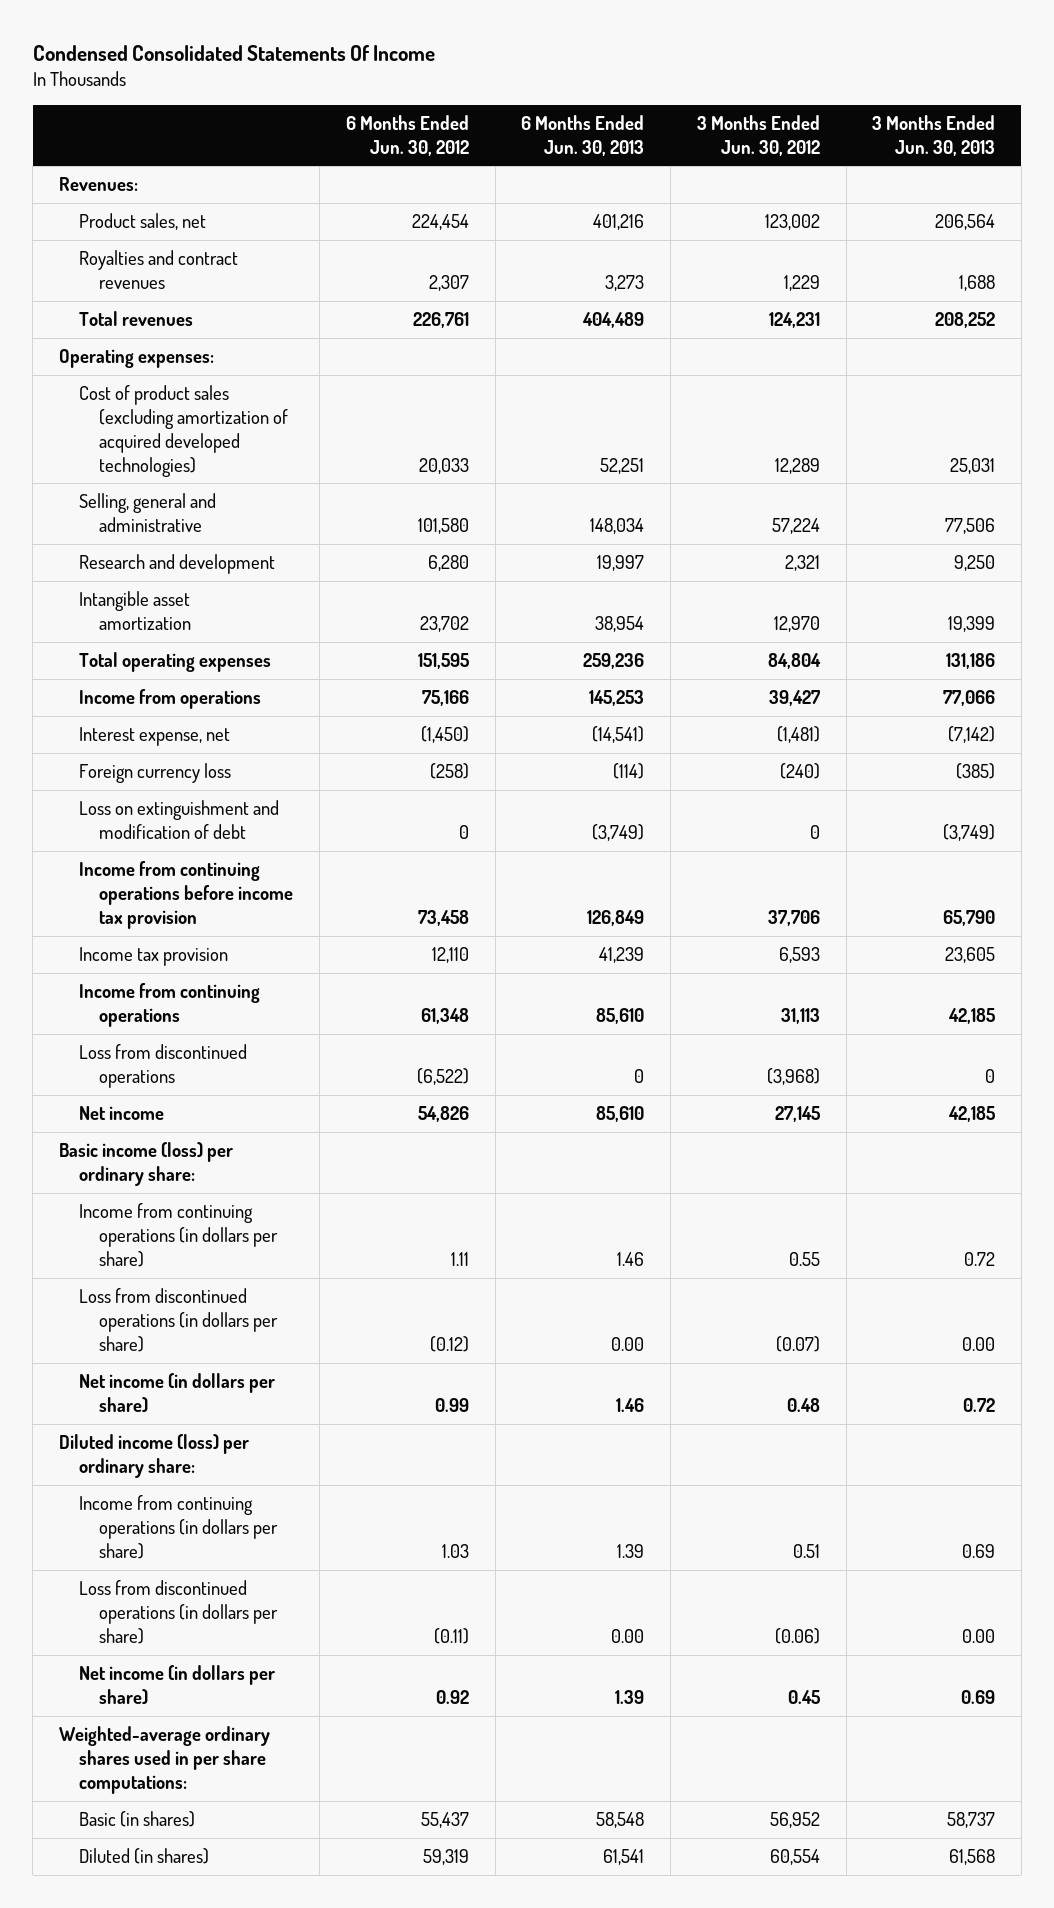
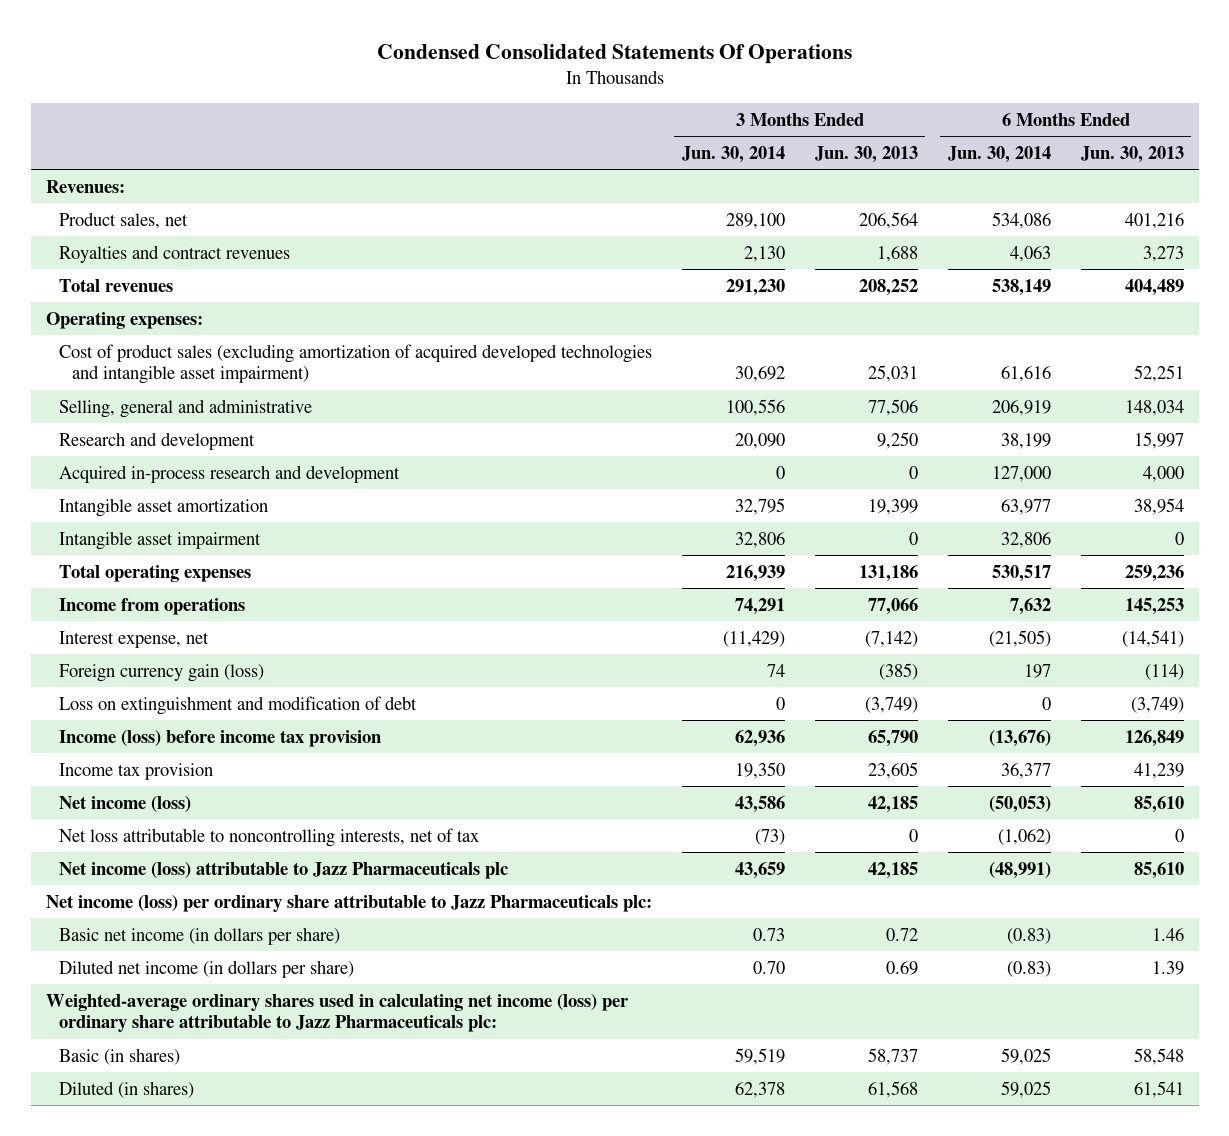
[32,45,435,62] Condensed Consolidated Statements Of Income -> [376,44,852,65] Condensed Consolidated Statements Of Operations
[345,114,469,156] 6 Months Ended Jun. 30, 2012 -> none
[696,114,820,156] 3 Months Ended Jun. 30, 2012 -> none
none -> [681,145,785,163] Jun. 30, 2014
none -> [947,145,1051,163] Jun. 30, 2014
[79,385,289,477] Cost of product sales (excluding amortization of acquired developed technologies) -> [58,343,652,385] Cost of product sales (excluding amortization of acquired developed technologies and intangible asset impairment)
[597,555,645,572] 19,997 -> [1133,431,1184,449] 15,997
none -> [58,464,400,483] Acquired in-process research and development
none -> [58,530,261,550] Intangible asset impairment
[79,763,232,784] Foreign currency loss -> [58,663,264,682] Foreign currency gain (loss)
[79,861,294,929] Income from continuing operations before income tax provision -> [58,729,381,747] Income (loss) before income tax provision
[79,1044,248,1089] Loss from discontinued operations -> none
[58,1142,233,1187] Basic income (loss) per ordinary share: -> none
[79,1203,279,1267] Income from continuing operations (in dollars per share) -> none
[79,1288,279,1352] Loss from discontinued operations (in dollars per share) -> none
[58,1434,249,1479] Diluted income (loss) per ordinary share: -> none
[79,1495,279,1559] Income from continuing operations (in dollars per share) -> none
[79,1580,279,1644] Loss from discontinued operations (in dollars per share) -> none
[79,983,261,1028] Income from continuing operations -> [58,795,191,812] Net income (loss)
none -> [58,827,479,847] Net loss attributable to noncontrolling interests, net of tax
[79,1106,165,1121] Net income -> [58,861,508,879] Net income (loss) attributable to Jazz Pharmaceuticals plc
none -> [45,894,652,912] Net income (loss) per ordinary share attributable to Jazz Pharmaceuticals plc:
[79,1373,276,1414] Net income (in dollars per share) -> [58,926,340,945] Basic net income (in dollars per share)
[79,1665,276,1706] Net income (in dollars per share) -> [58,959,354,978] Diluted net income (in dollars per share)
[58,1726,270,1794] Weighted-average ordinary shares used in per share computations: -> [45,993,629,1033] Weighted-average ordinary shares used in calculating net income (loss) per ordinary share attributable to Jazz Pharmaceuticals plc:

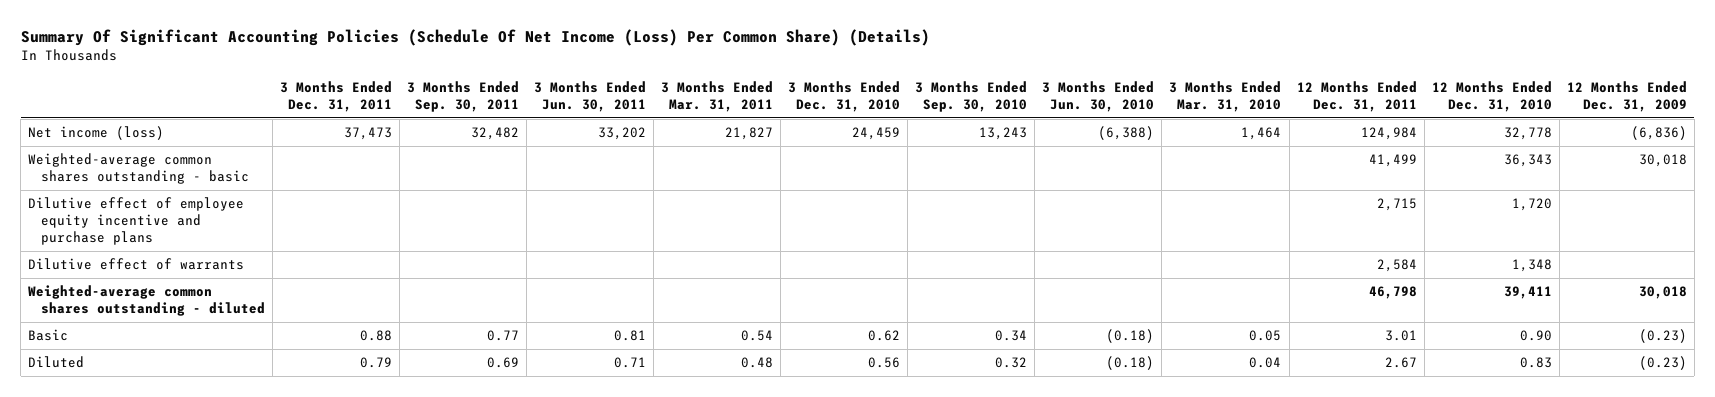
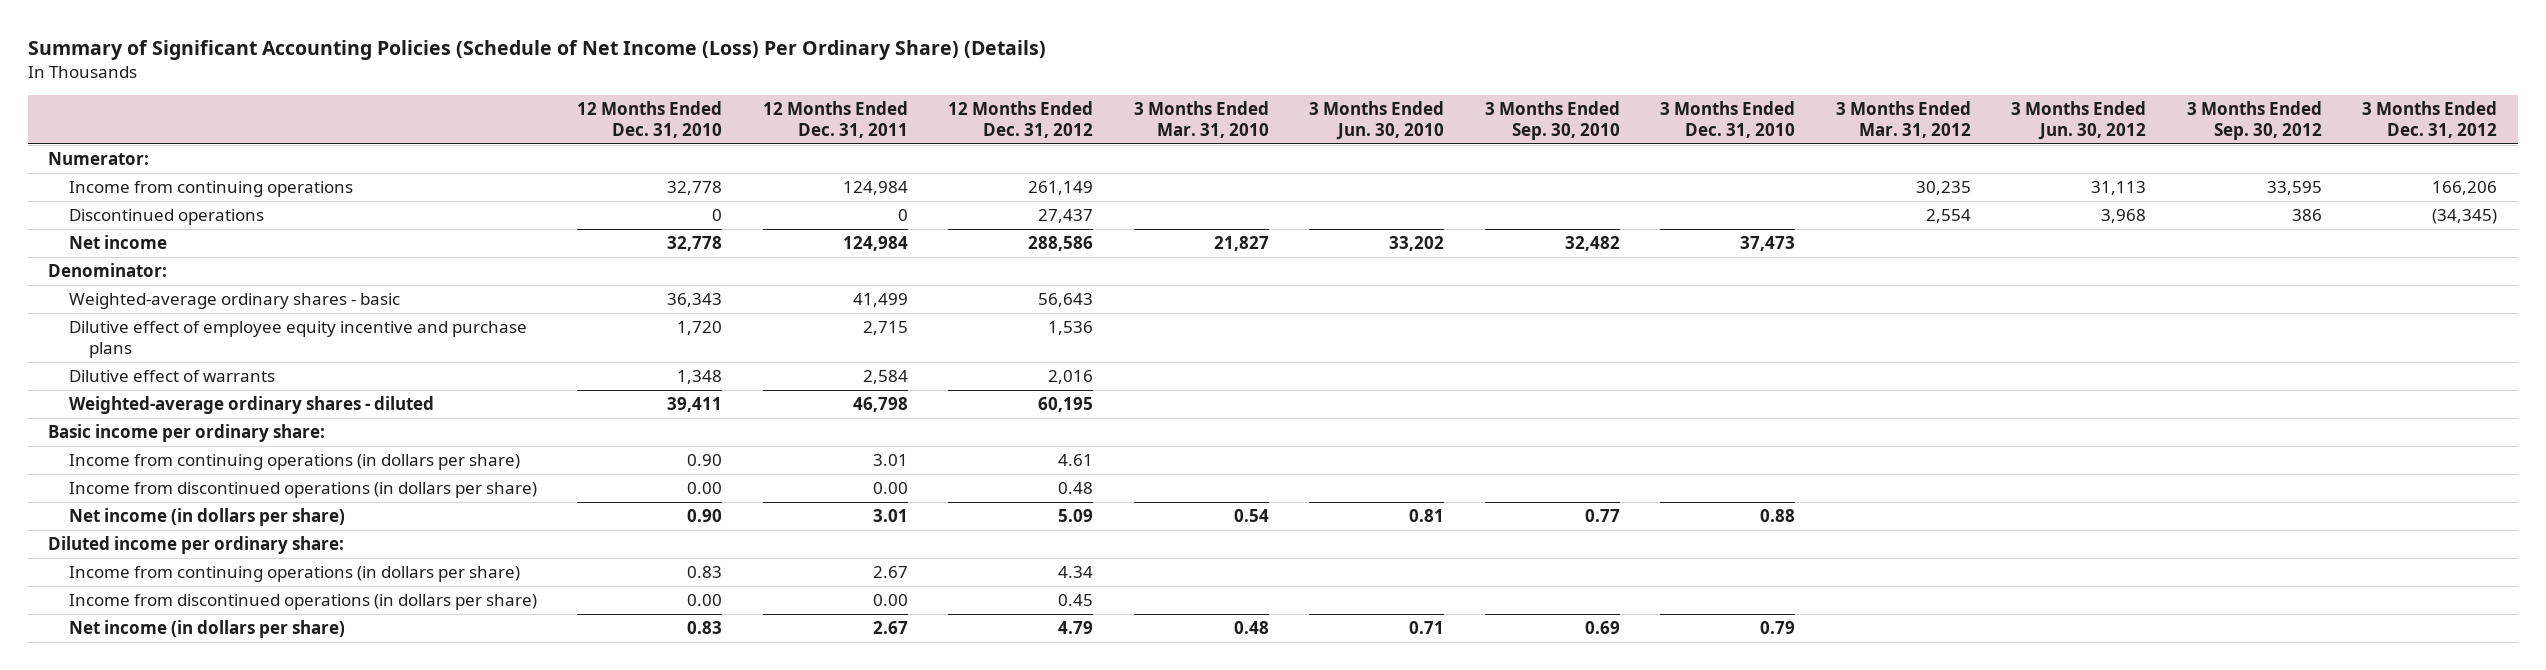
[20,28,930,46] Summary Of Significant Accounting Policies (Schedule Of Net Income (Loss) Per Common Share) (Details) -> [27,39,1046,60] Summary of Significant Accounting Policies (Schedule of Net Income (Loss) Per Ordinary Share) (Details)
[280,81,393,112] 3 Months Ended Dec. 31, 2011 -> none
[407,81,520,112] 3 Months Ended Sep. 30, 2011 -> none
[534,81,647,112] 3 Months Ended Jun. 30, 2011 -> none
[661,81,774,112] 3 Months Ended Mar. 31, 2011 -> none
[1566,81,1687,112] 12 Months Ended Dec. 31, 2009 -> none
none -> [948,100,1094,138] 12 Months Ended Dec. 31, 2012
none -> [1835,100,1971,138] 3 Months Ended Mar. 31, 2012
none -> [2011,100,2147,140] 3 Months Ended Jun. 30, 2012
none -> [2186,100,2322,140] 3 Months Ended Sep. 30, 2012
none -> [2362,100,2498,138] 3 Months Ended Dec. 31, 2012
none -> [48,151,150,165] Numerator:
none -> [68,180,353,197] Income from continuing operations
none -> [68,208,264,225] Discontinued operations
[28,126,165,141] Net income (loss) -> [68,234,167,249] Net income
[852,127,901,141] 24,459 -> [1740,235,1796,251] 37,473
[979,127,1028,141] 13,243 -> [1564,235,1620,251] 32,482
[1098,126,1155,141] (6,388) -> [1389,235,1445,251] 33,202
[1241,127,1282,141] 1,464 -> [1213,235,1269,251] 21,827
none -> [48,262,168,277] Denominator:
[28,153,250,185] Weighted-average common shares outstanding - basic -> [68,292,400,309] Weighted-average ordinary shares - basic
[28,329,69,342] Basic -> none
[28,356,85,369] Diluted -> none
[28,285,266,317] Weighted-average common shares outstanding - diluted -> [68,395,434,414] Weighted-average ordinary shares - diluted
none -> [48,423,326,442] Basic income per ordinary share:
none -> [68,453,520,470] Income from continuing operations (in dollars per share)
none -> [68,481,537,498] Income from discontinued operations (in dollars per share)
none -> [68,507,345,526] Net income (in dollars per share)
none -> [48,535,345,554] Diluted income per ordinary share:
none -> [68,565,520,582] Income from continuing operations (in dollars per share)
none -> [68,593,537,610] Income from discontinued operations (in dollars per share)
none -> [68,619,345,638] Net income (in dollars per share)

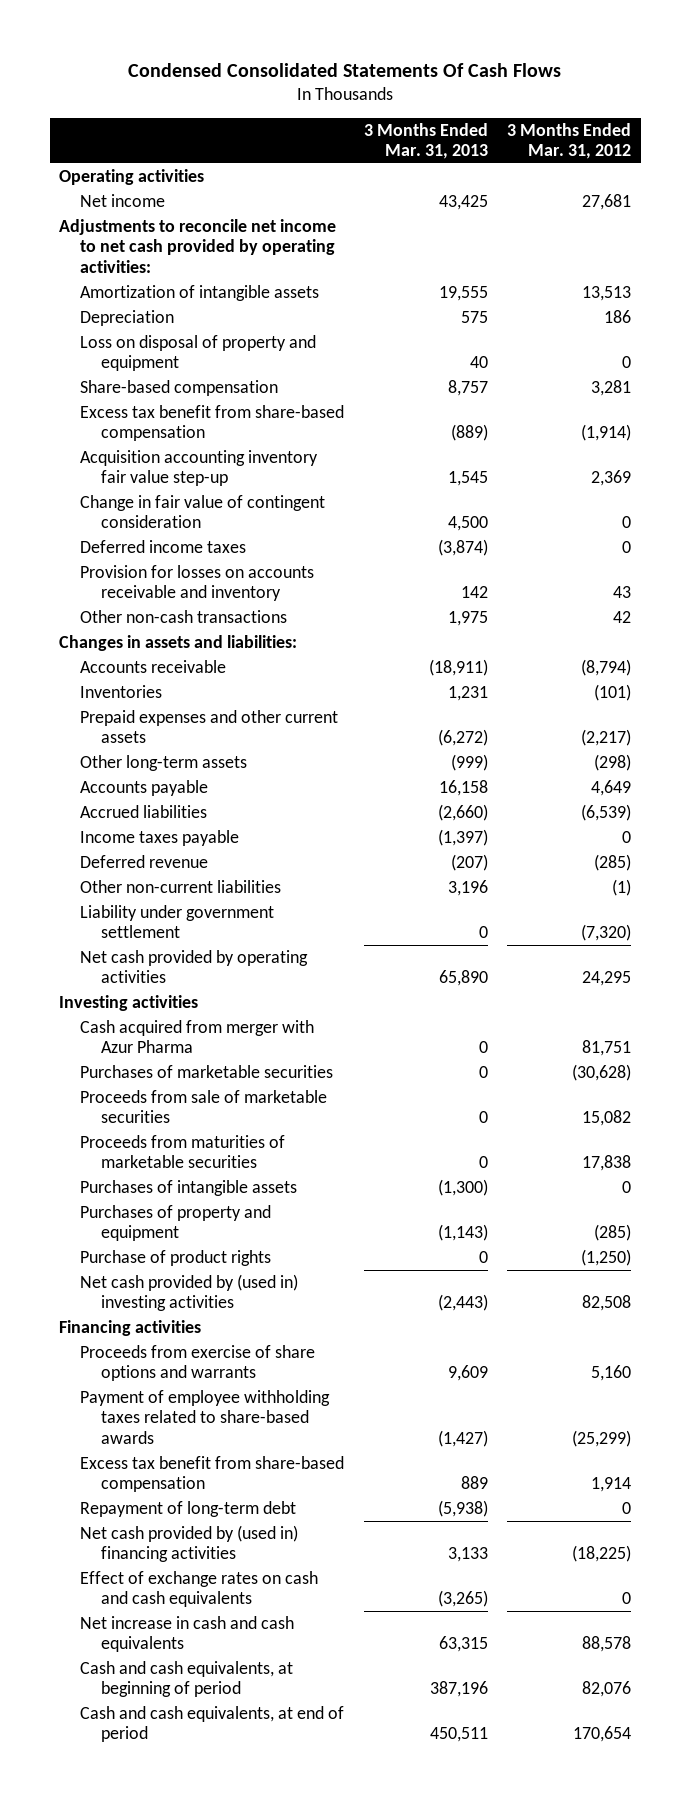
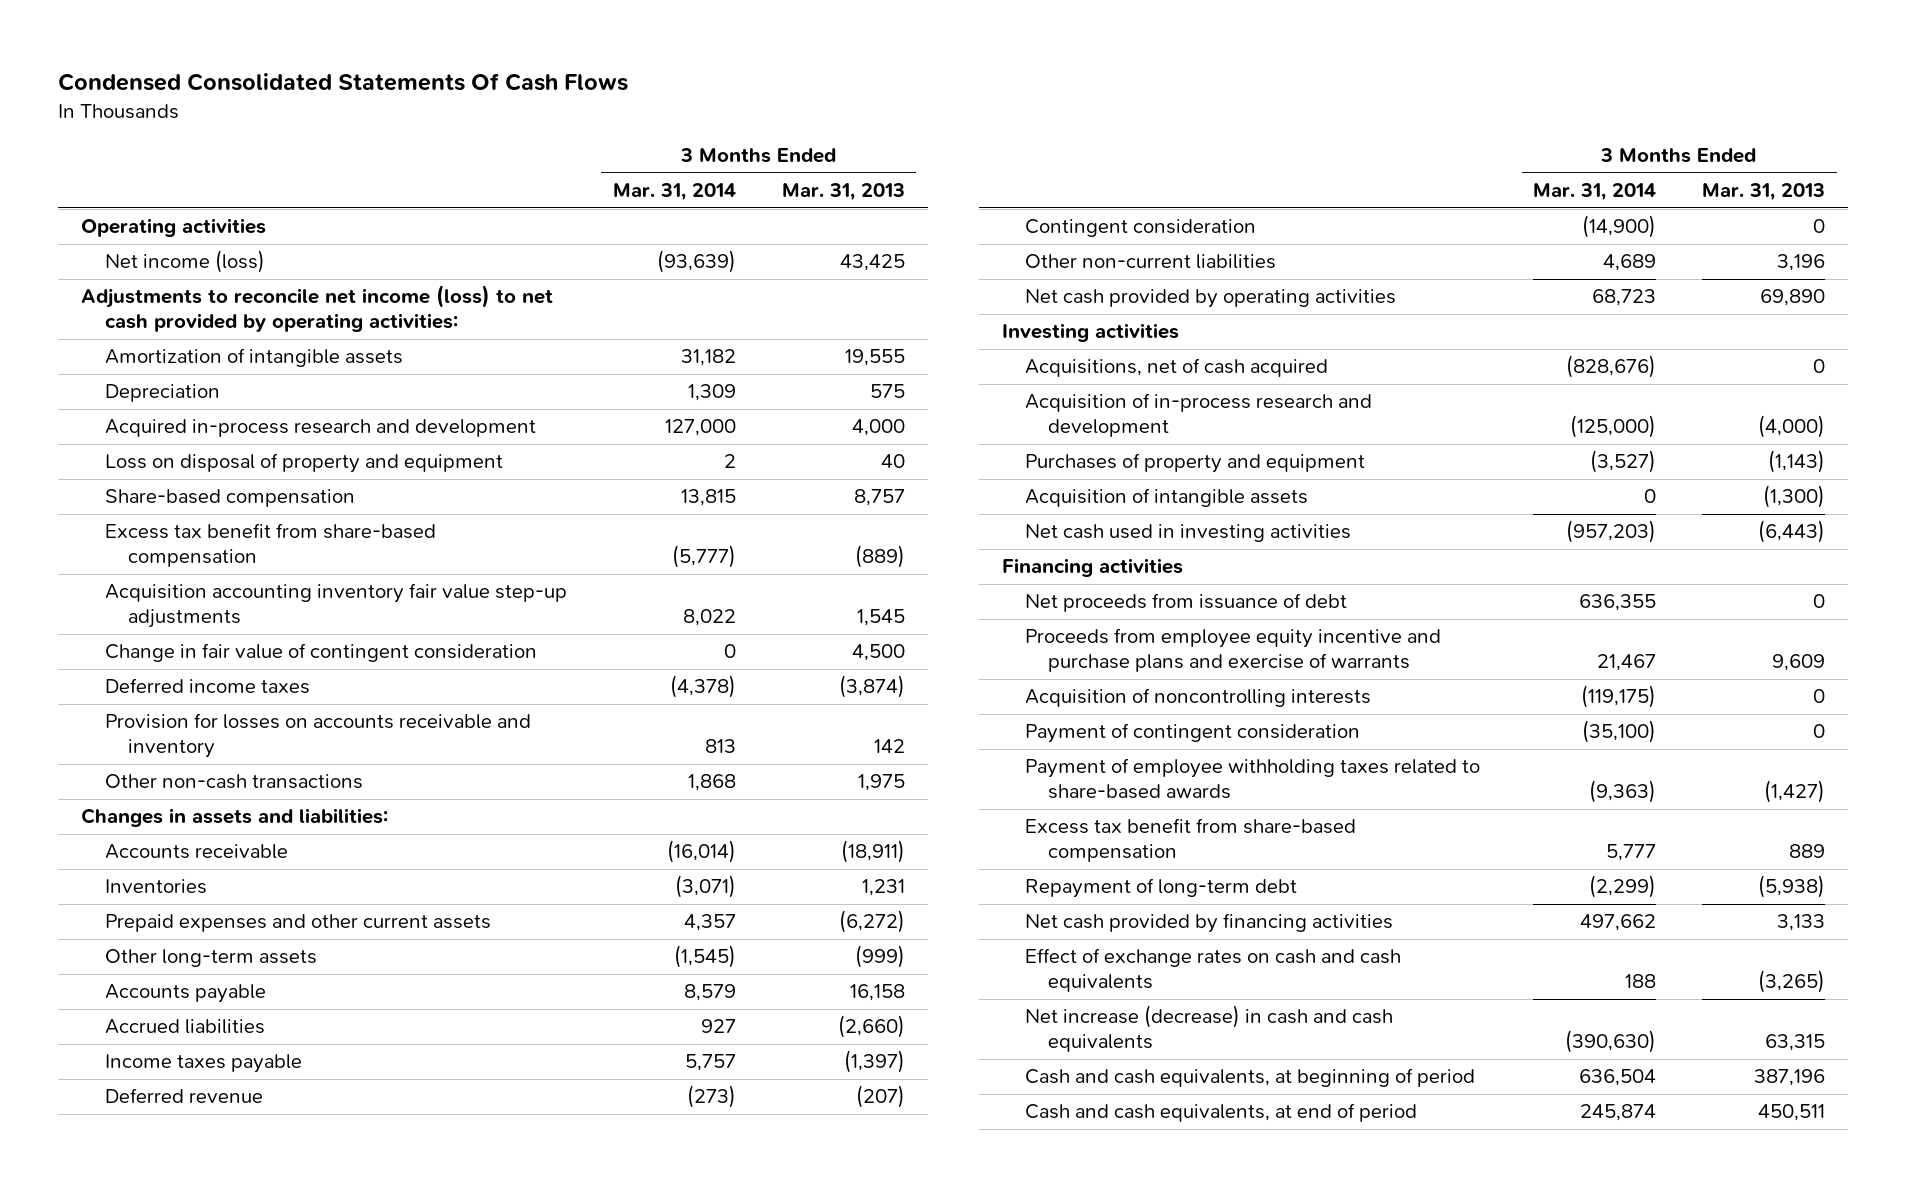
[507,122,632,160] 3 Months Ended Mar. 31, 2012 -> none
none -> [612,183,736,202] Mar. 31, 2014
[80,194,166,208] Net income -> [104,250,265,274] Net income (loss)
[59,219,337,273] Adjustments to reconcile net income to net cash provided by operating activities: -> [81,285,554,333] Adjustments to reconcile net income (loss) to net cash provided by operating activities:
none -> [104,419,536,438] Acquired in-process research and development
[80,450,319,487] Acquisition accounting inventory fair value step-up -> [104,583,567,629] Acquisition accounting inventory fair value step-up adjustments
none -> [1025,219,1257,238] Contingent consideration
[80,905,275,939] Liability under government settlement -> none
[438,970,488,987] 65,890 -> [1760,289,1826,307] 69,890
[80,1065,334,1079] Purchases of marketable securities -> none
[80,1090,328,1124] Proceeds from sale of marketable securities -> none
[80,1135,286,1169] Proceeds from maturities of marketable securities -> none
[80,1180,298,1197] Purchases of intangible assets -> none
[80,1020,315,1054] Cash acquired from merger with Azur Pharma -> [1025,358,1329,378] Acquisitions, net of cash acquired
none -> [1025,393,1373,438] Acquisition of in-process research and development
[80,1250,272,1267] Purchase of product rights -> none
none -> [1025,488,1309,508] Acquisition of intangible assets
[80,1274,299,1312] Net cash provided by (used in) investing activities -> [1025,524,1352,543] Net cash used in investing activities
[437,1294,488,1312] (2,443) -> [1758,520,1826,544] (6,443)
none -> [1025,593,1348,613] Net proceeds from issuance of debt
[80,1345,316,1382] Proceeds from exercise of share options and warrants -> [1025,628,1442,673] Proceeds from employee equity incentive and purchase plans and exercise of warrants
none -> [1025,688,1372,708] Acquisition of noncontrolling interests
none -> [1025,723,1361,744] Payment of contingent consideration
[80,1525,299,1563] Net cash provided by (used in) financing activities -> [1025,913,1394,934] Net cash provided by financing activities
[80,1616,295,1653] Net increase in cash and cash equivalents -> [1025,1005,1394,1053] Net increase (decrease) in cash and cash equivalents

